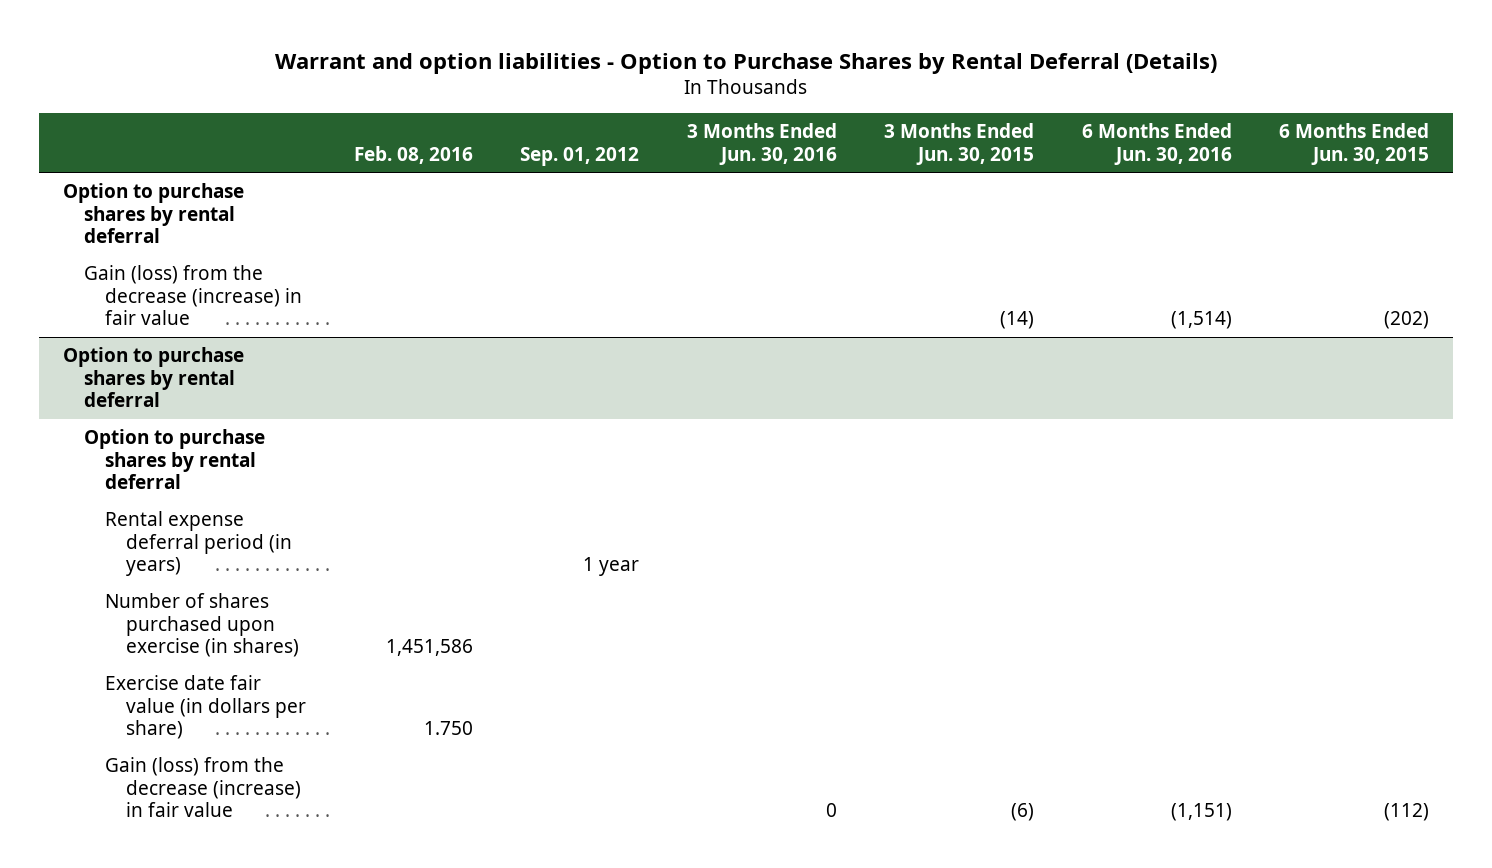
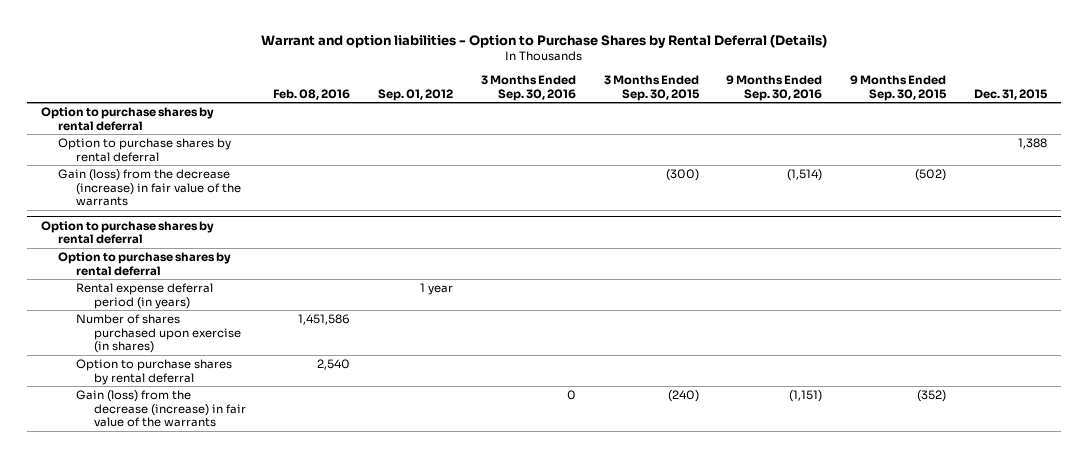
[686,123,837,166] 3 Months Ended Jun. 30, 2016 -> none
[884,123,1035,166] 3 Months Ended Jun. 30, 2015 -> none
[1081,123,1232,166] 6 Months Ended Jun. 30, 2016 -> none
[1279,123,1430,166] 6 Months Ended Jun. 30, 2015 -> none
none -> [480,74,576,101] 3 Months Ended Sep. 30, 2016
none -> [603,74,700,101] 3 Months Ended Sep. 30, 2015
none -> [726,74,823,101] 9 Months Ended Sep. 30, 2016
none -> [849,74,947,101] 9 Months Ended Sep. 30, 2015
none -> [973,88,1048,100] Dec. 31, 2015
none -> [58,137,232,162] Option to purchase shares by rental deferral
[84,265,303,326] Gain (loss) from the decrease (increase) in fair value -> [58,168,242,207] Gain (loss) from the decrease (increase) in fair value of the warrants
[105,675,307,740] Exercise date fair value (in dollars per share) -> none
none -> [76,358,233,385] Option to purchase shares by rental deferral
[105,757,302,818] Gain (loss) from the decrease (increase) in fair value -> [76,389,246,428] Gain (loss) from the decrease (increase) in fair value of the warrants

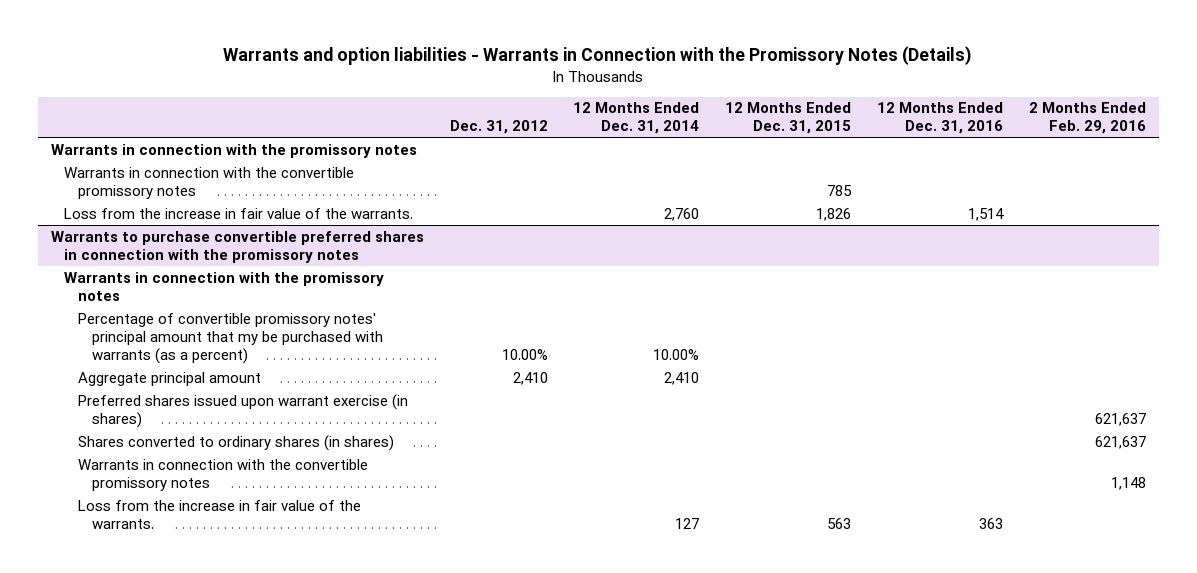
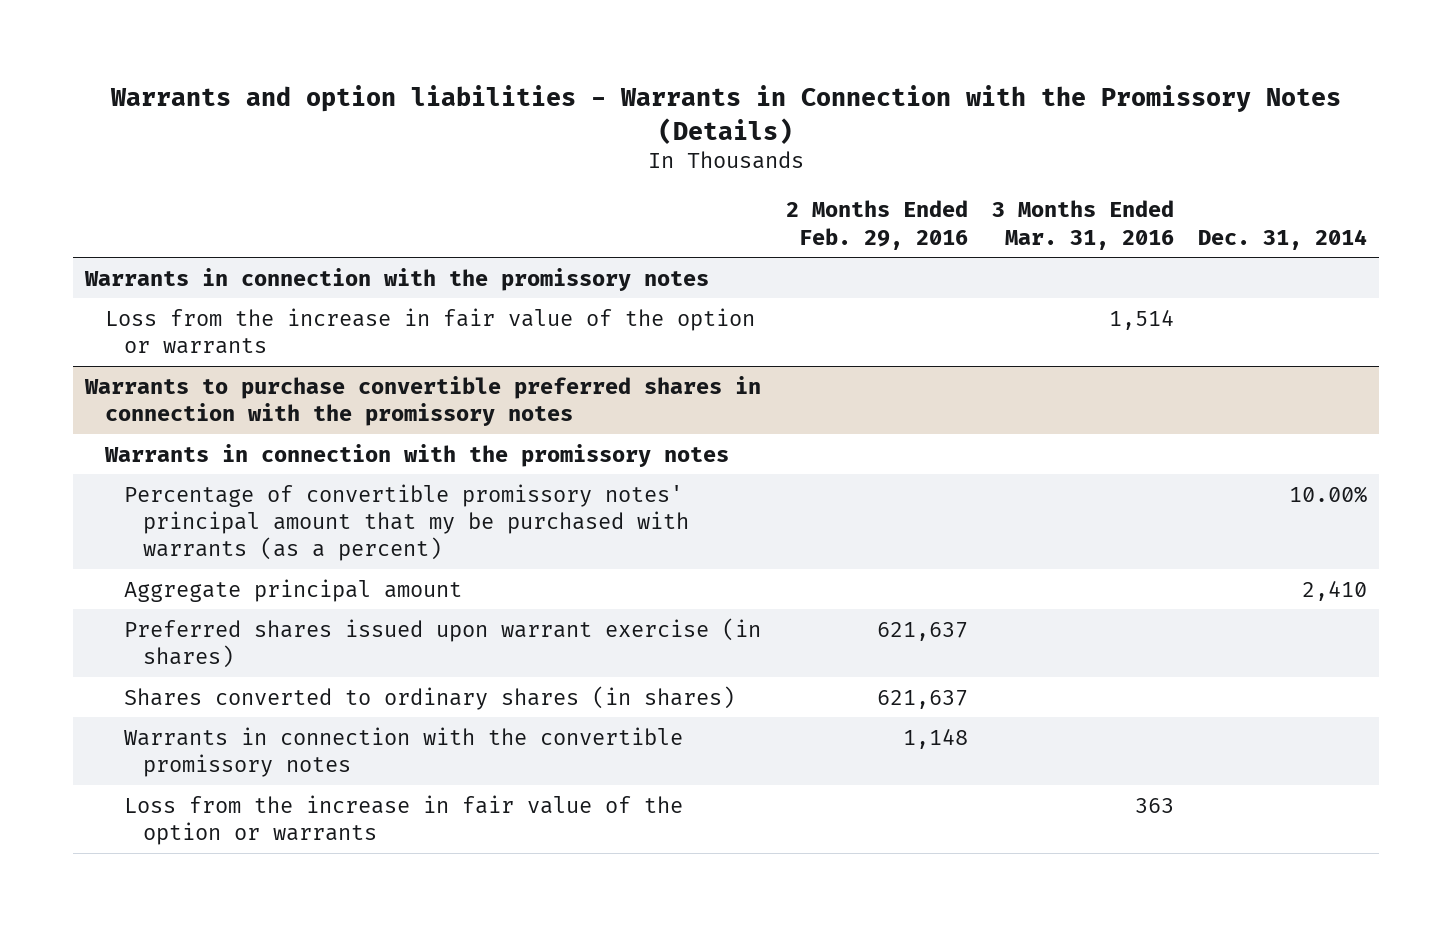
[449,120,548,135] Dec. 31, 2012 -> none
[573,102,700,135] 12 Months Ended Dec. 31, 2014 -> none
[725,102,852,135] 12 Months Ended Dec. 31, 2015 -> none
[877,102,1004,135] 12 Months Ended Dec. 31, 2016 -> none
none -> [991,200,1174,250] 3 Months Ended Mar. 31, 2016
none -> [1198,228,1368,250] Dec. 31, 2014
[64,166,355,199] Warrants in connection with the convertible promissory notes -> none
[64,207,414,219] Loss from the increase in fair value of the warrants. -> [104,307,755,354] Loss from the increase in fair value of the option or warrants
[78,499,362,529] Loss from the increase in fair value of the warrants. -> [123,794,683,845] Loss from the increase in fair value of the option or warrants

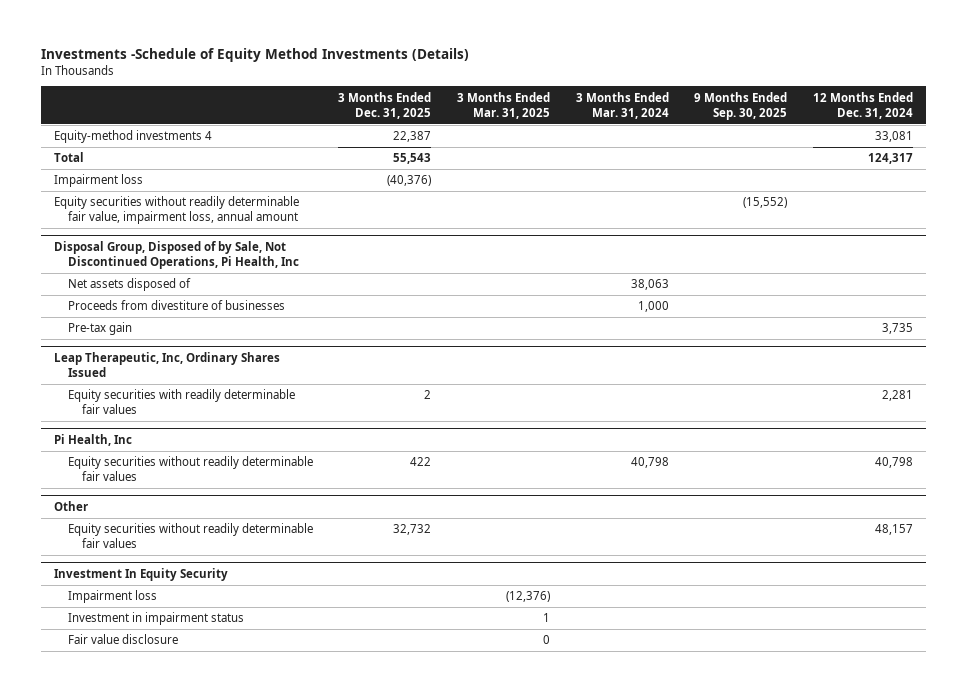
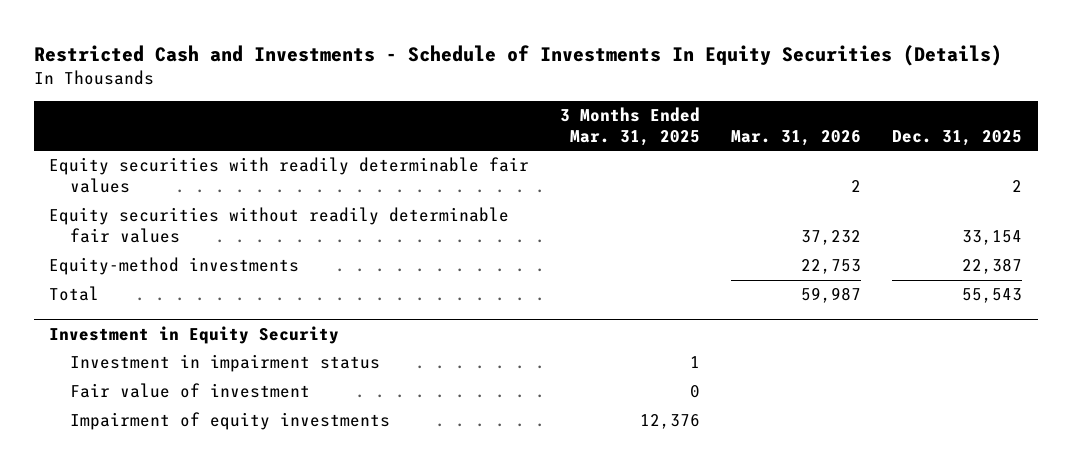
[40,47,469,62] Investments -Schedule of Equity Method Investments (Details) -> [34,44,1003,66] Restricted Cash and Investments - Schedule of Investments In Equity Securities (Details)
[338,91,432,119] 3 Months Ended Dec. 31, 2025 -> none
[575,91,669,119] 3 Months Ended Mar. 31, 2024 -> none
[694,91,788,120] 9 Months Ended Sep. 30, 2025 -> none
[812,91,913,119] 12 Months Ended Dec. 31, 2024 -> none
none -> [731,129,862,146] Mar. 31, 2026
none -> [892,129,1023,146] Dec. 31, 2025
none -> [49,157,530,194] Equity securities with readily determinable fair values
none -> [49,207,510,244] Equity securities without readily determinable fair values
[53,130,212,144] Equity-method investments 4 -> [49,257,300,276] Equity-method investments
[53,174,143,188] Impairment loss -> none
[53,196,299,225] Equity securities without readily determinable fair value, impairment loss, annual amount -> none
[53,240,299,269] Disposal Group, Disposed of by Sale, Not Discontinued Operations, Pi Health, Inc -> none
[67,278,191,292] Net assets disposed of -> none
[67,300,285,311] Proceeds from divestiture of businesses -> none
[67,322,132,336] Pre-tax gain -> none
[53,351,280,377] Leap Therapeutic, Inc, Ordinary Shares Issued -> none
[67,389,295,415] Equity securities with readily determinable fair values -> none
[53,433,132,446] Pi Health, Inc -> none
[67,456,313,482] Equity securities without readily determinable fair values -> none
[53,500,88,511] Other -> none
[67,523,313,549] Equity securities without readily determinable fair values -> none
[67,590,157,604] Impairment loss -> none
[53,567,228,581] Investment In Equity Security -> [49,325,340,344] Investment in Equity Security
[67,634,178,645] Fair value disclosure -> [69,383,310,399] Fair value of investment
none -> [69,412,390,431] Impairment of equity investments

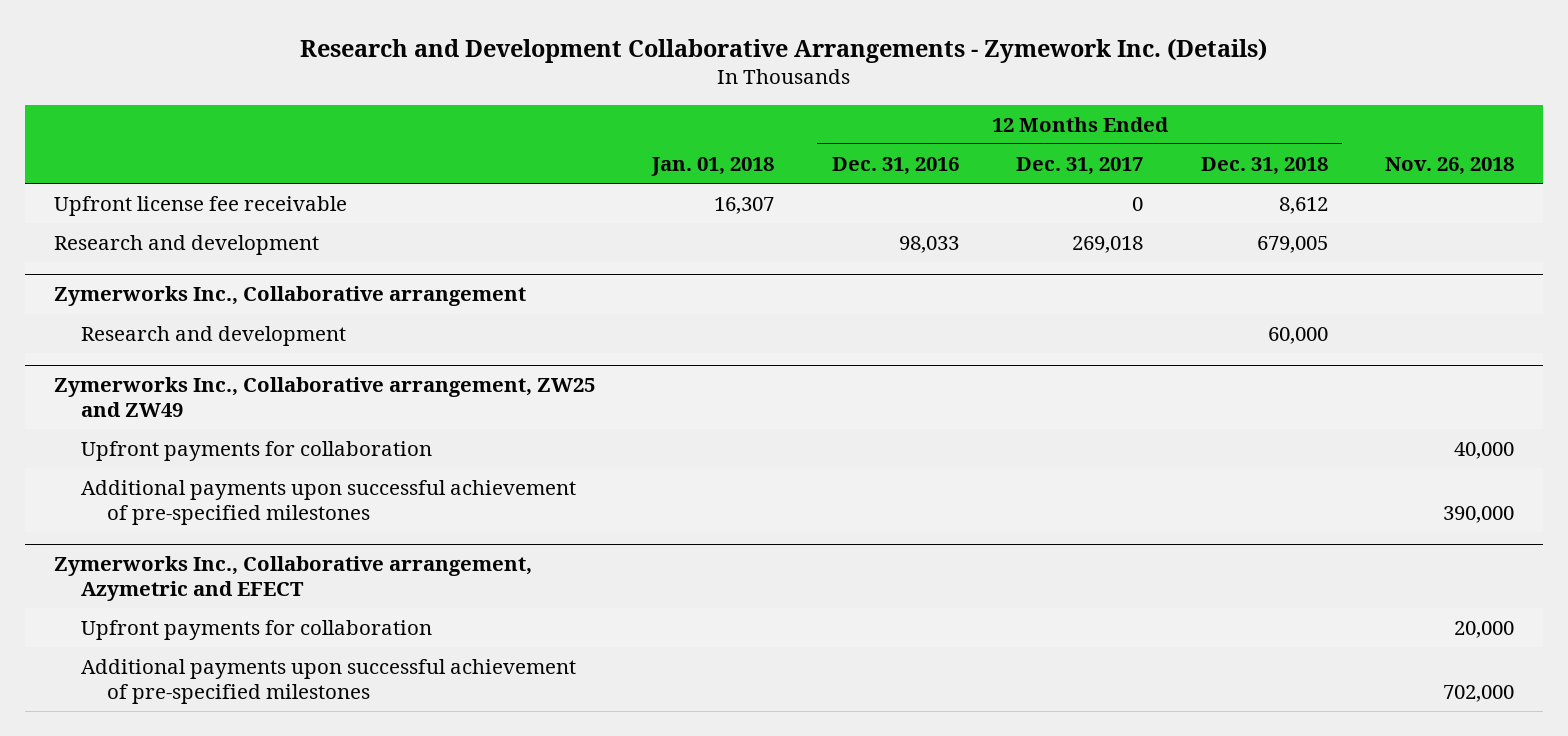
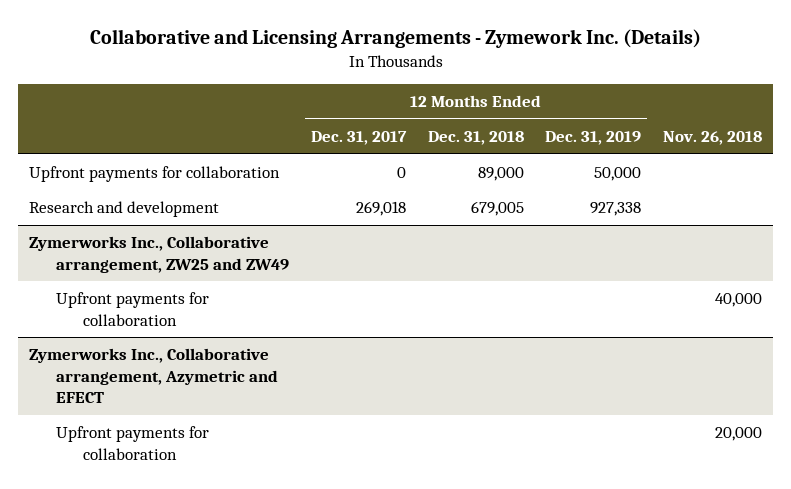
[299,37,1267,63] Research and Development Collaborative Arrangements - Zymework Inc. (Details) -> [89,29,701,49] Collaborative and Licensing Arrangements - Zymework Inc. (Details)
[651,156,775,176] Jan. 01, 2018 -> none
[831,156,959,175] Dec. 31, 2016 -> none
none -> [545,131,642,146] Dec. 31, 2019
[53,195,347,216] Upfront license fee receivable -> none
none -> [28,166,280,183] Upfront payments for collaboration
[53,286,526,307] Zymerworks Inc., Collaborative arrangement -> none
[80,325,346,346] Research and development -> none
[80,479,576,525] Additional payments upon successful achievement of pre-specified milestones -> none
[80,658,576,704] Additional payments upon successful achievement of pre-specified milestones -> none

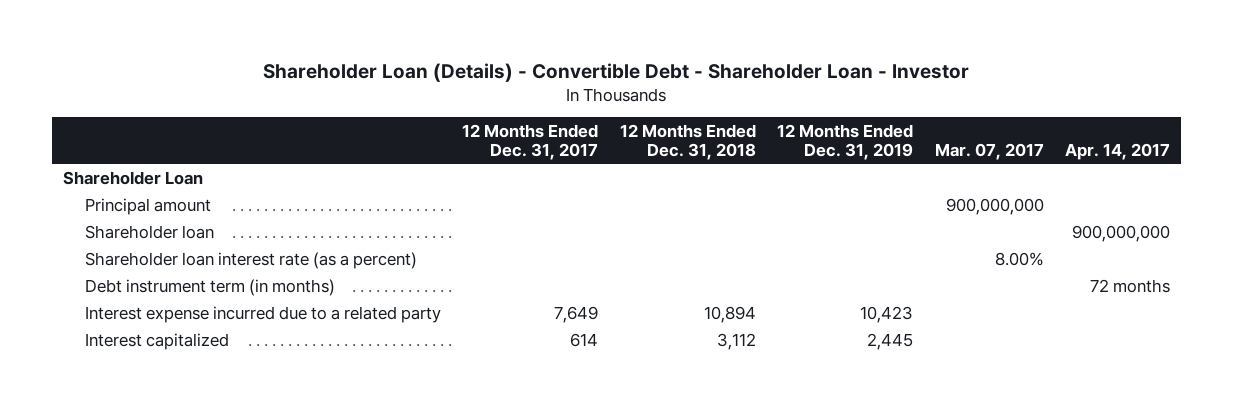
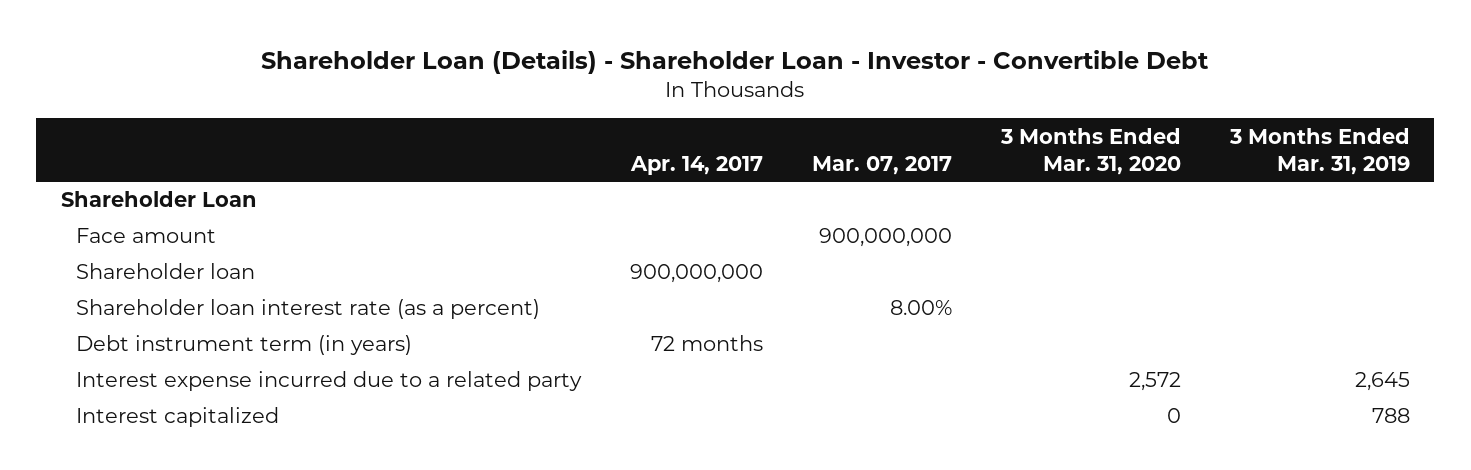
[263,63,970,83] Shareholder Loan (Details) - Convertible Debt - Shareholder Loan - Investor -> [261,49,1210,74] Shareholder Loan (Details) - Shareholder Loan - Investor - Convertible Debt
[462,123,599,161] 12 Months Ended Dec. 31, 2017 -> none
[619,123,756,161] 12 Months Ended Dec. 31, 2018 -> none
[777,123,914,161] 12 Months Ended Dec. 31, 2019 -> none
none -> [1000,127,1182,175] 3 Months Ended Mar. 31, 2020
none -> [1228,127,1410,175] 3 Months Ended Mar. 31, 2019
[84,198,211,216] Principal amount -> [76,228,217,244] Face amount
[84,279,335,297] Debt instrument term (in months) -> [76,335,413,356] Debt instrument term (in years)

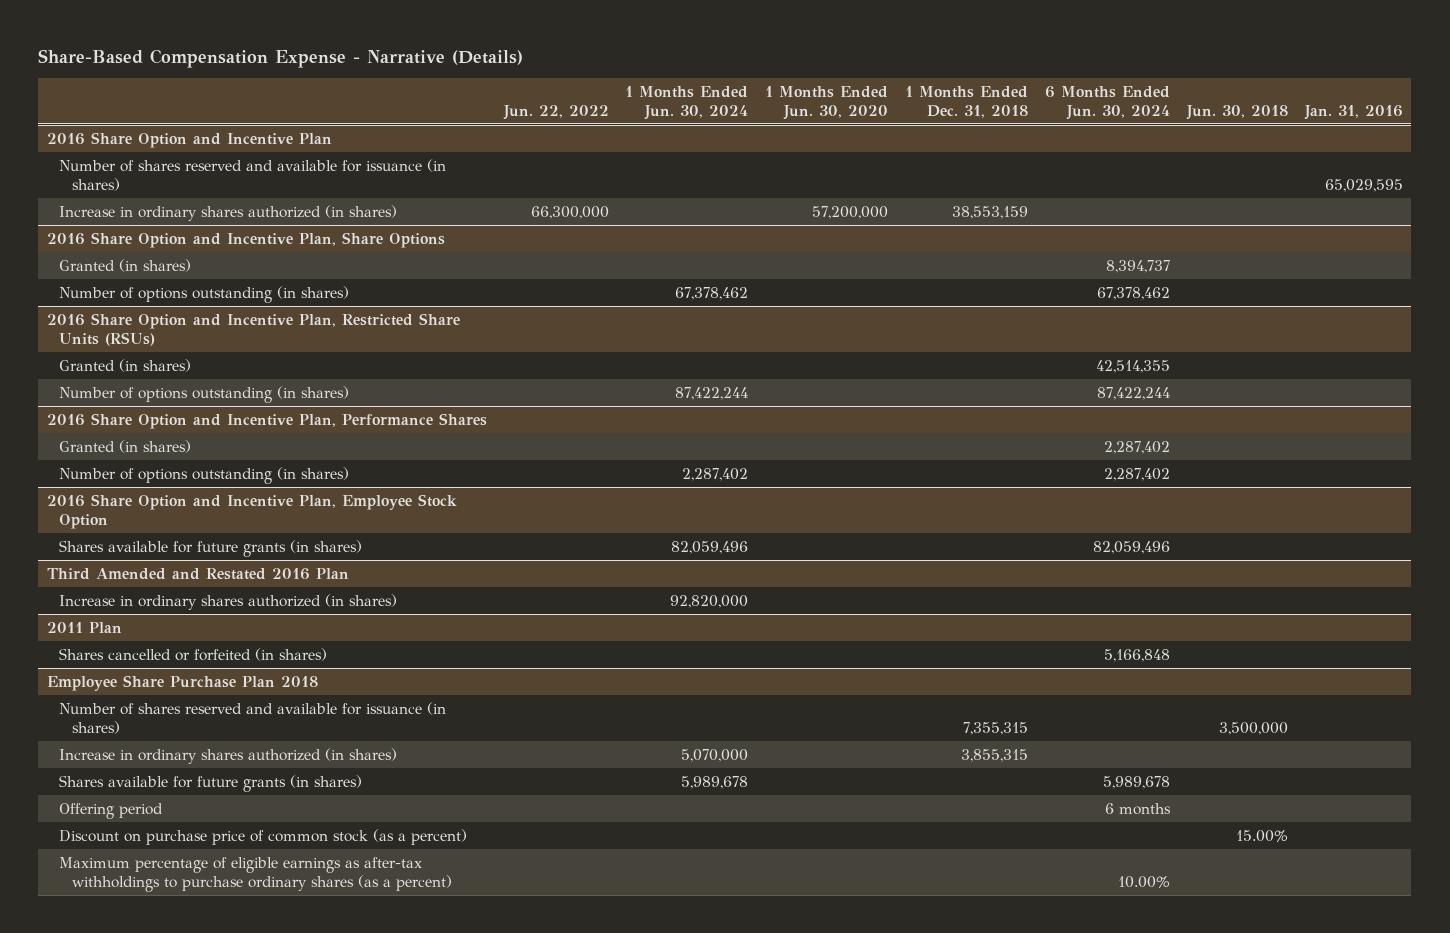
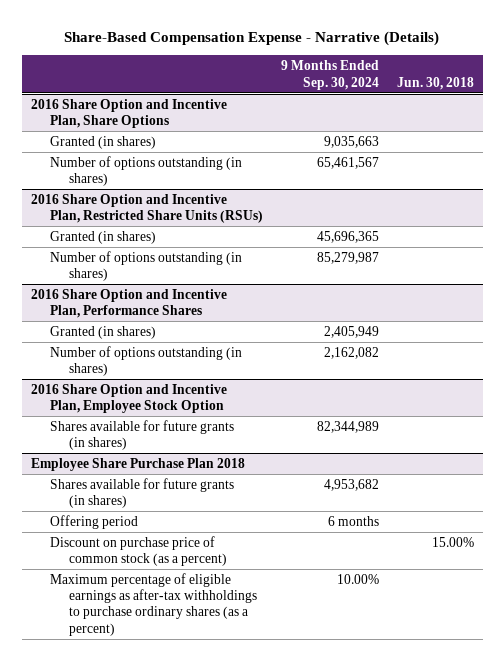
[502,104,609,120] Jun. 22, 2022 -> none
[625,86,749,120] 1 Months Ended Jun. 30, 2024 -> none
[765,86,889,120] 1 Months Ended Jun. 30, 2020 -> none
[905,86,1029,118] 1 Months Ended Dec. 31, 2018 -> none
[1045,86,1171,120] 6 Months Ended Jun. 30, 2024 -> none
[1303,104,1403,120] Jan. 31, 2016 -> none
none -> [280,60,379,90] 9 Months Ended Sep. 30, 2024
[46,131,332,148] 2016 Share Option and Incentive Plan -> none
[59,158,447,191] Number of shares reserved and available for issuance (in shares) -> none
[59,204,398,221] Increase in ordinary shares authorized (in shares) -> none
[46,567,349,580] Third Amended and Restated 2016 Plan -> none
[59,593,398,610] Increase in ordinary shares authorized (in shares) -> none
[46,621,122,633] 2011 Plan -> none
[59,647,328,661] Shares cancelled or forfeited (in shares) -> none
[59,701,447,734] Number of shares reserved and available for issuance (in shares) -> none
[59,747,398,764] Increase in ordinary shares authorized (in shares) -> none

